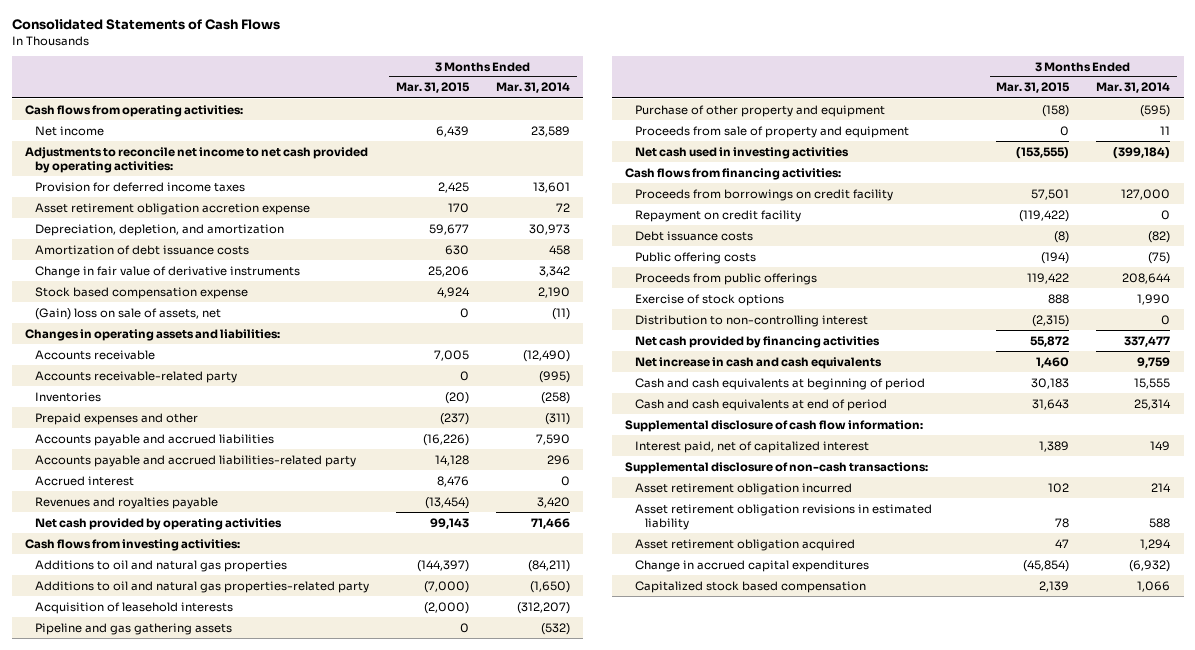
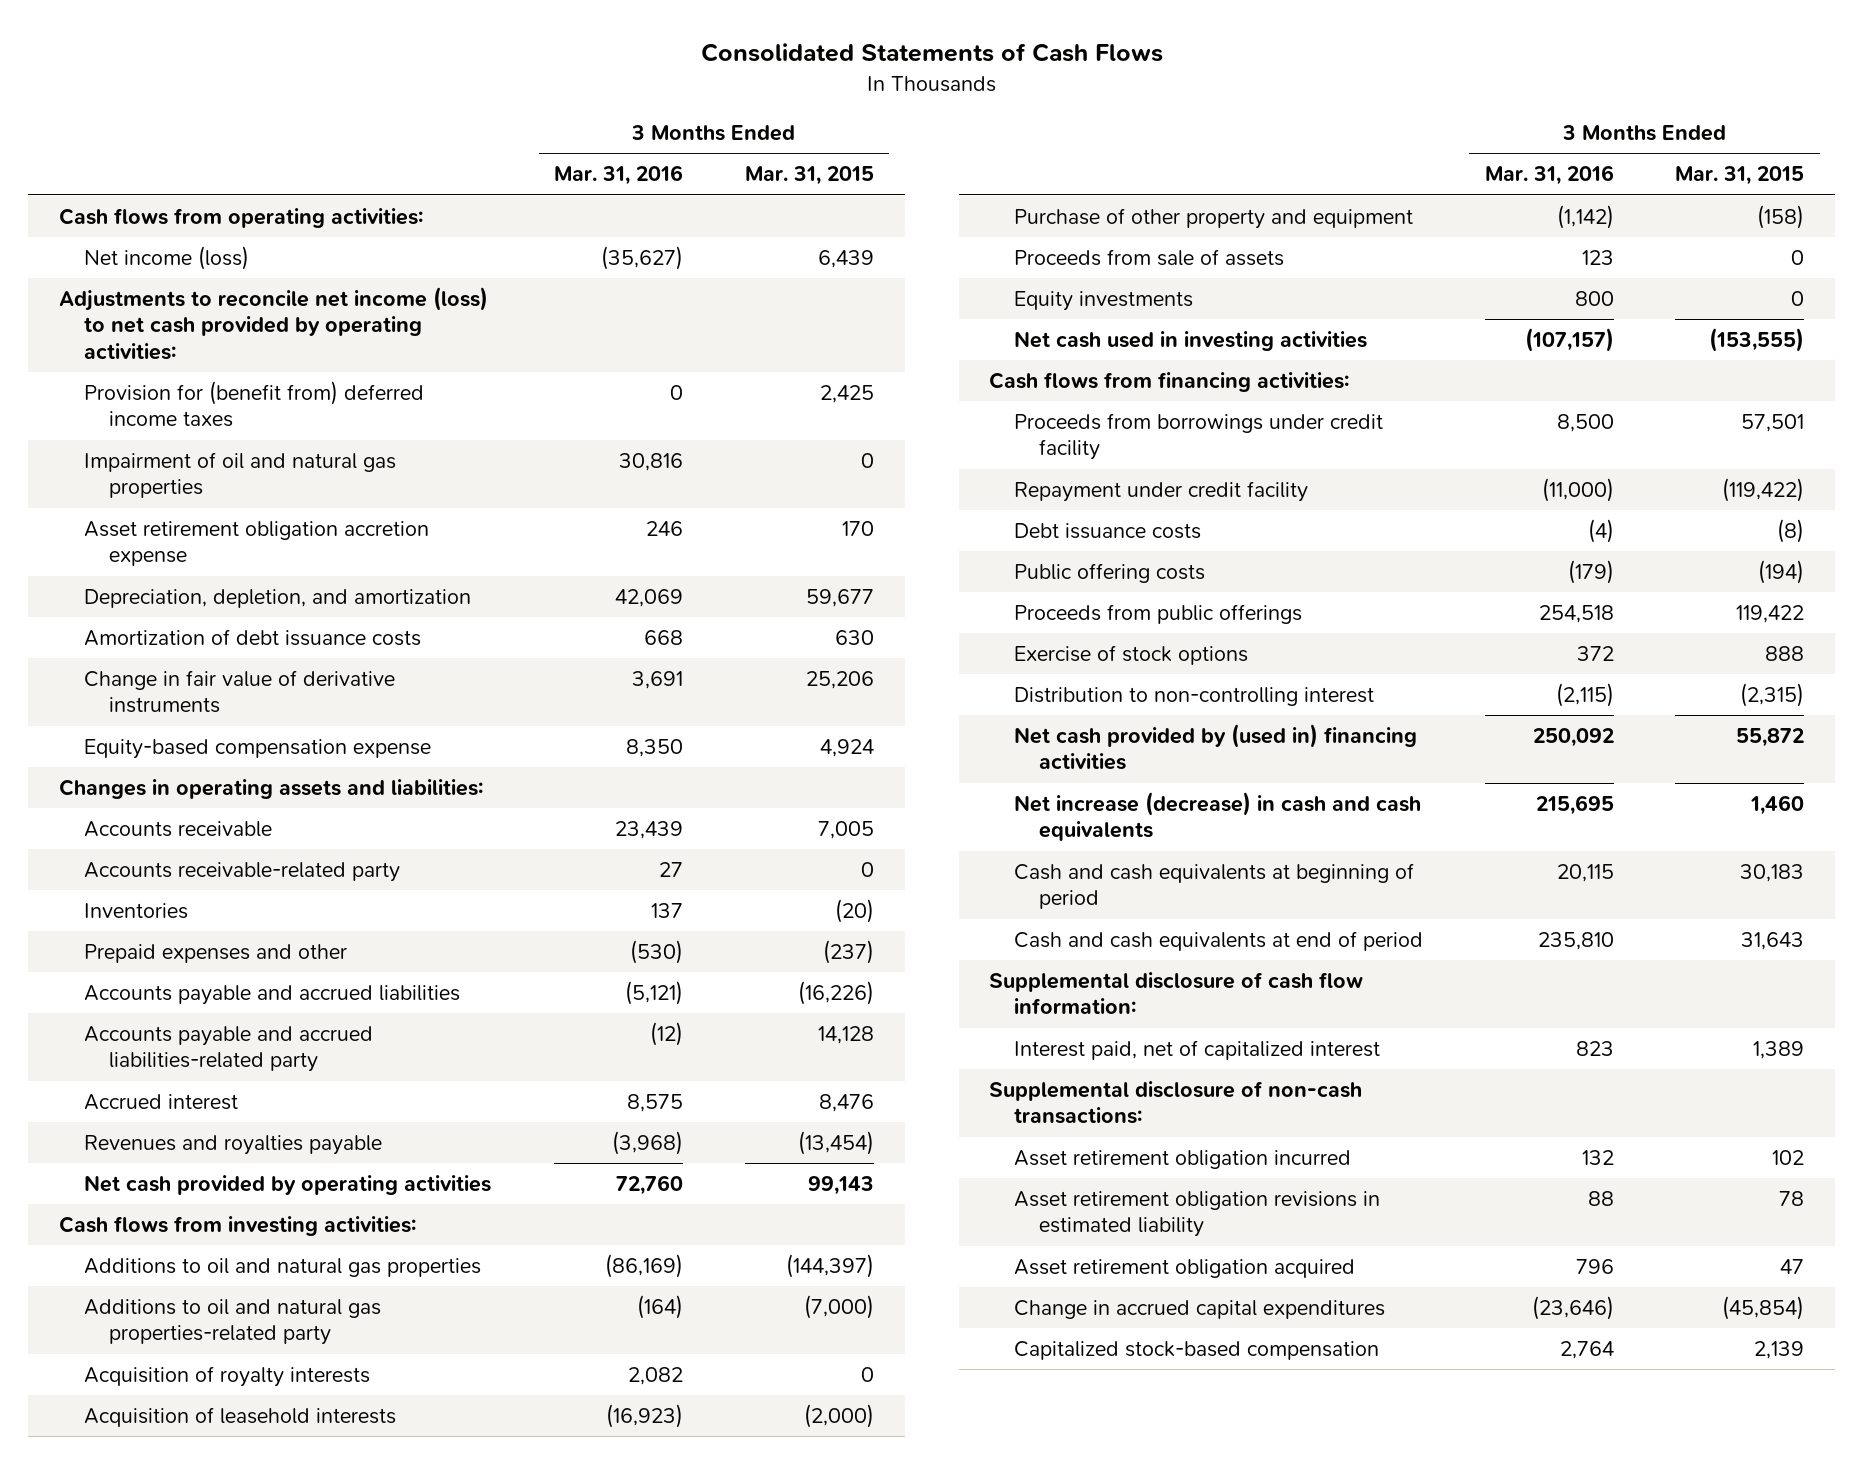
[495,82,570,94] Mar. 31, 2014 -> none
none -> [554,165,684,186] Mar. 31, 2016
[35,125,105,136] Net income -> [83,245,249,270] Net income (loss)
[25,146,369,173] Adjustments to reconcile net income to net cash provided by operating activities: -> [58,286,488,360] Adjustments to reconcile net income (loss) to net cash provided by operating activities:
[35,181,246,192] Provision for deferred income taxes -> [83,380,424,428] Provision for (benefit from) deferred income taxes
none -> [83,451,396,499] Impairment of oil and natural gas properties
[35,307,222,320] (Gain) loss on sale of assets, net -> none
[35,286,249,299] Stock based compensation expense -> [83,738,431,759] Equity-based compensation expense
none -> [83,1365,370,1387] Acquisition of royalty interests
[35,622,233,635] Pipeline and gas gathering assets -> none
[635,125,910,138] Proceeds from sale of property and equipment -> [1014,248,1285,266] Proceeds from sale of assets
none -> [1014,290,1194,311] Equity investments
[635,188,894,201] Proceeds from borrowings on credit facility -> [1014,412,1384,461] Proceeds from borrowings under credit facility
[635,209,802,222] Repayment on credit facility -> [1014,480,1309,502] Repayment under credit facility
[635,335,881,348] Net cash provided by financing activities -> [1014,723,1418,771] Net cash provided by (used in) financing activities
[635,356,883,369] Net increase in cash and cash equivalents -> [1014,791,1422,842] Net increase (decrease) in cash and cash equivalents
[635,580,867,593] Capitalized stock based compensation -> [1014,1340,1380,1360] Capitalized stock-based compensation

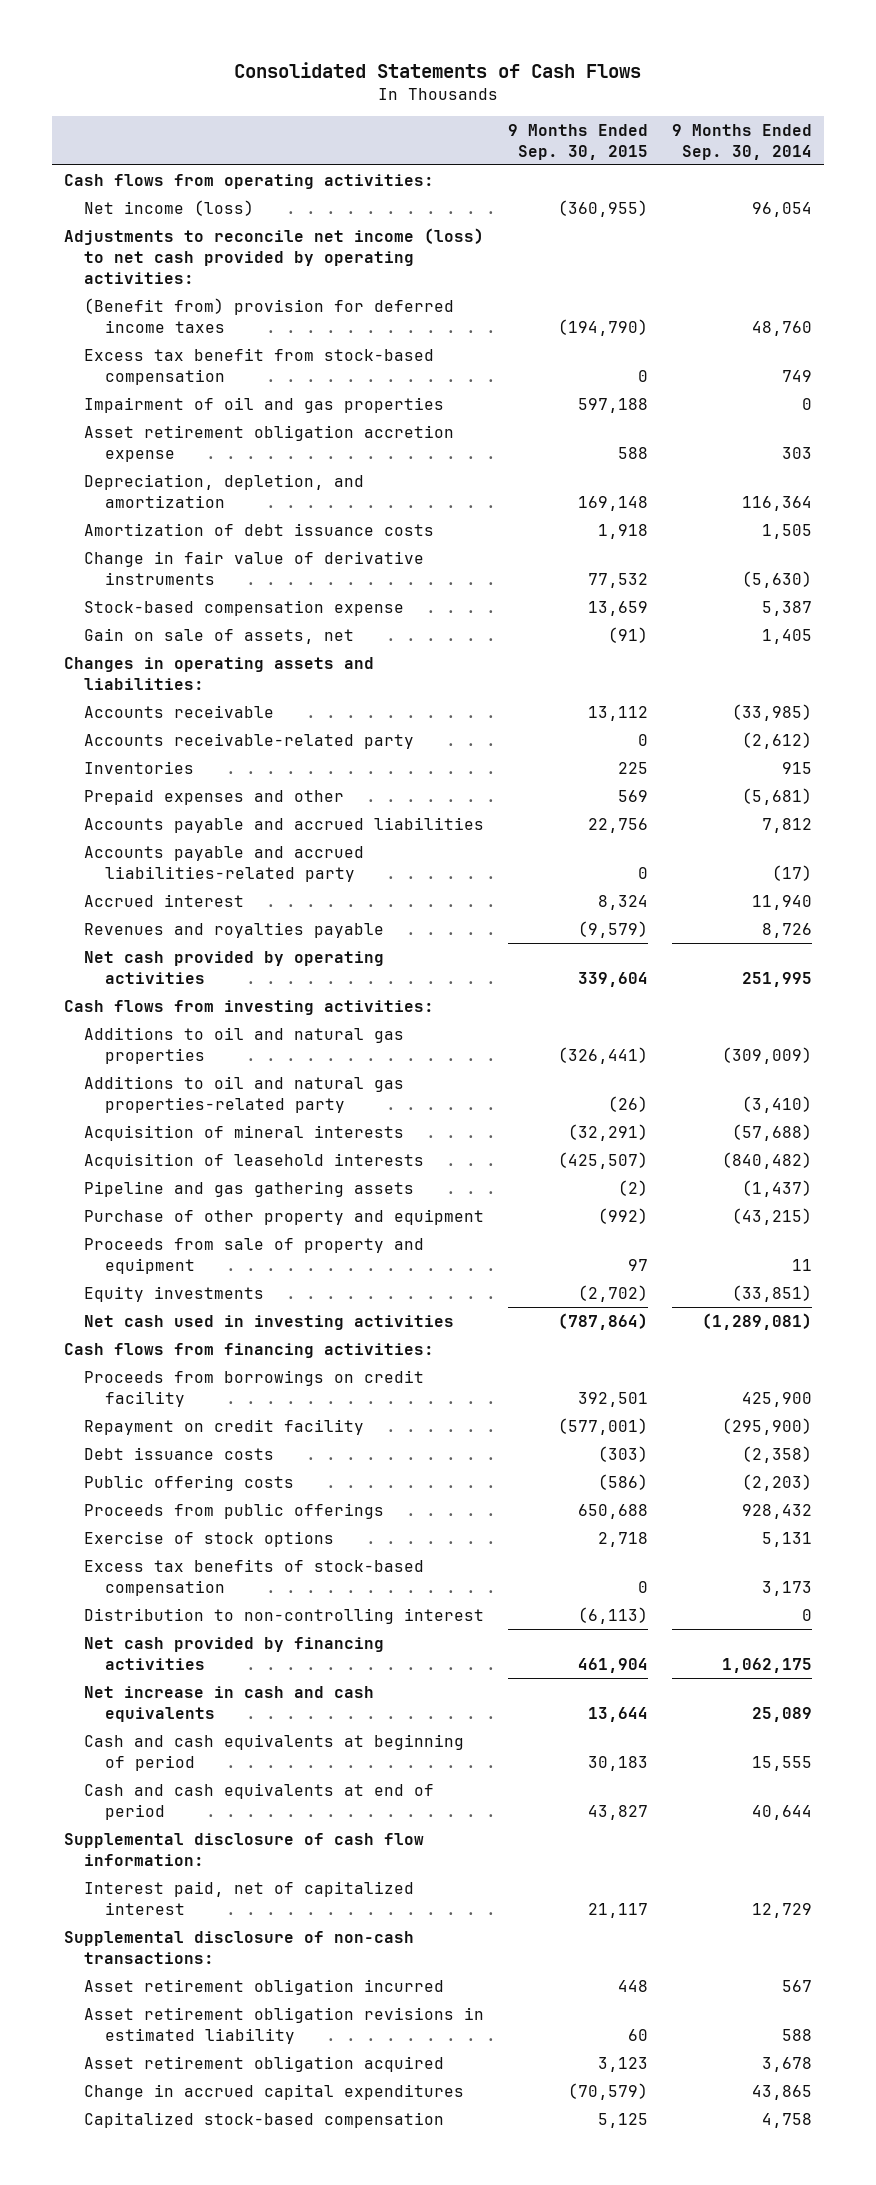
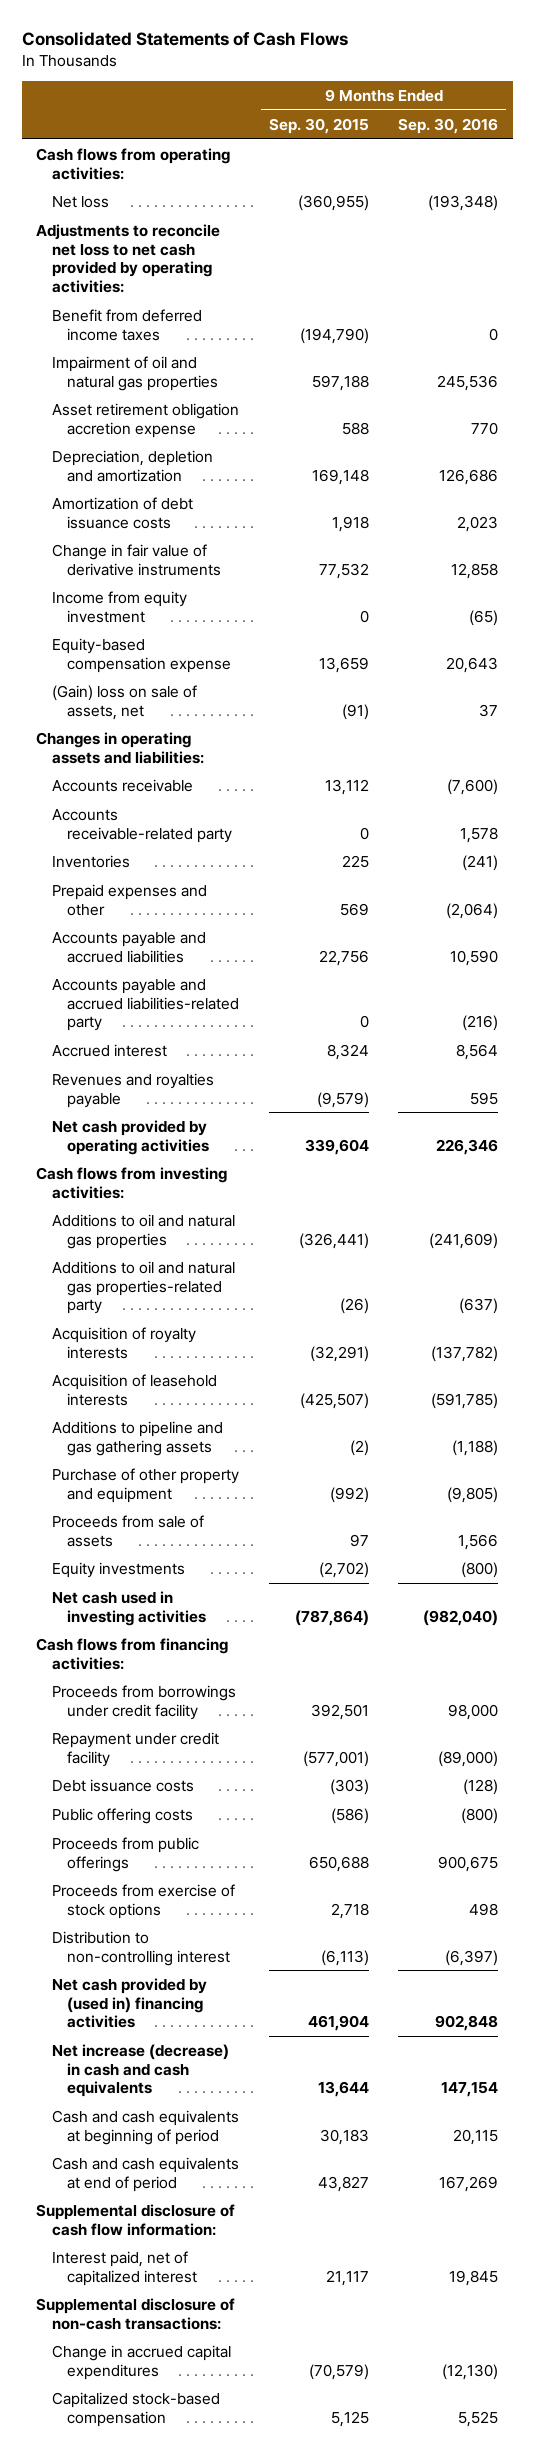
[671,123,812,160] 9 Months Ended Sep. 30, 2014 -> none
none -> [398,117,499,134] Sep. 30, 2016
[84,347,435,385] Excess tax benefit from stock-based compensation -> none
[84,199,255,216] Net income (loss) -> [51,195,109,208] Net loss
[64,227,485,285] Adjustments to reconcile net income (loss) to net cash provided by operating activities: -> [36,223,221,294] Adjustments to reconcile net loss to net cash provided by operating activities:
[84,297,455,333] (Benefit from) provision for deferred income taxes -> [51,308,202,341] Benefit from deferred income taxes
[84,396,445,413] Impairment of oil and gas properties -> [51,355,218,391] Impairment of oil and natural gas properties
[84,473,365,508] Depreciation, depletion, and amortization -> [51,449,213,482] Depreciation, depletion and amortization
none -> [51,590,187,623] Income from equity investment
[84,599,405,616] Stock-based compensation expense -> [51,637,231,673] Equity-based compensation expense
[84,627,355,644] Gain on sale of assets, net -> [51,684,197,720] (Gain) loss on sale of assets, net
[84,1124,405,1141] Acquisition of mineral interests -> [51,1326,196,1359] Acquisition of royalty interests
[84,1180,415,1197] Pipeline and gas gathering assets -> [51,1420,223,1456] Additions to pipeline and gas gathering assets
[84,1237,425,1274] Proceeds from sale of property and equipment -> [51,1514,204,1547] Proceeds from sale of assets
[84,1369,425,1407] Proceeds from borrowings on credit facility -> [51,1684,236,1720] Proceeds from borrowings under credit facility
[84,1418,365,1435] Repayment on credit facility -> [51,1731,219,1767] Repayment under credit facility
[84,1558,425,1596] Excess tax benefits of stock-based compensation -> none
[84,1530,335,1547] Exercise of stock options -> [51,1883,235,1919] Proceeds from exercise of stock options
[84,1636,385,1670] Net cash provided by financing activities -> [51,1977,207,2029] Net cash provided by (used in) financing activities
[84,1685,375,1722] Net increase in cash and cash equivalents -> [51,2043,229,2098] Net increase (decrease) in cash and cash equivalents
[84,1978,445,1995] Asset retirement obligation incurred -> none
[84,2006,485,2044] Asset retirement obligation revisions in estimated liability -> none
[84,2055,445,2072] Asset retirement obligation acquired -> none

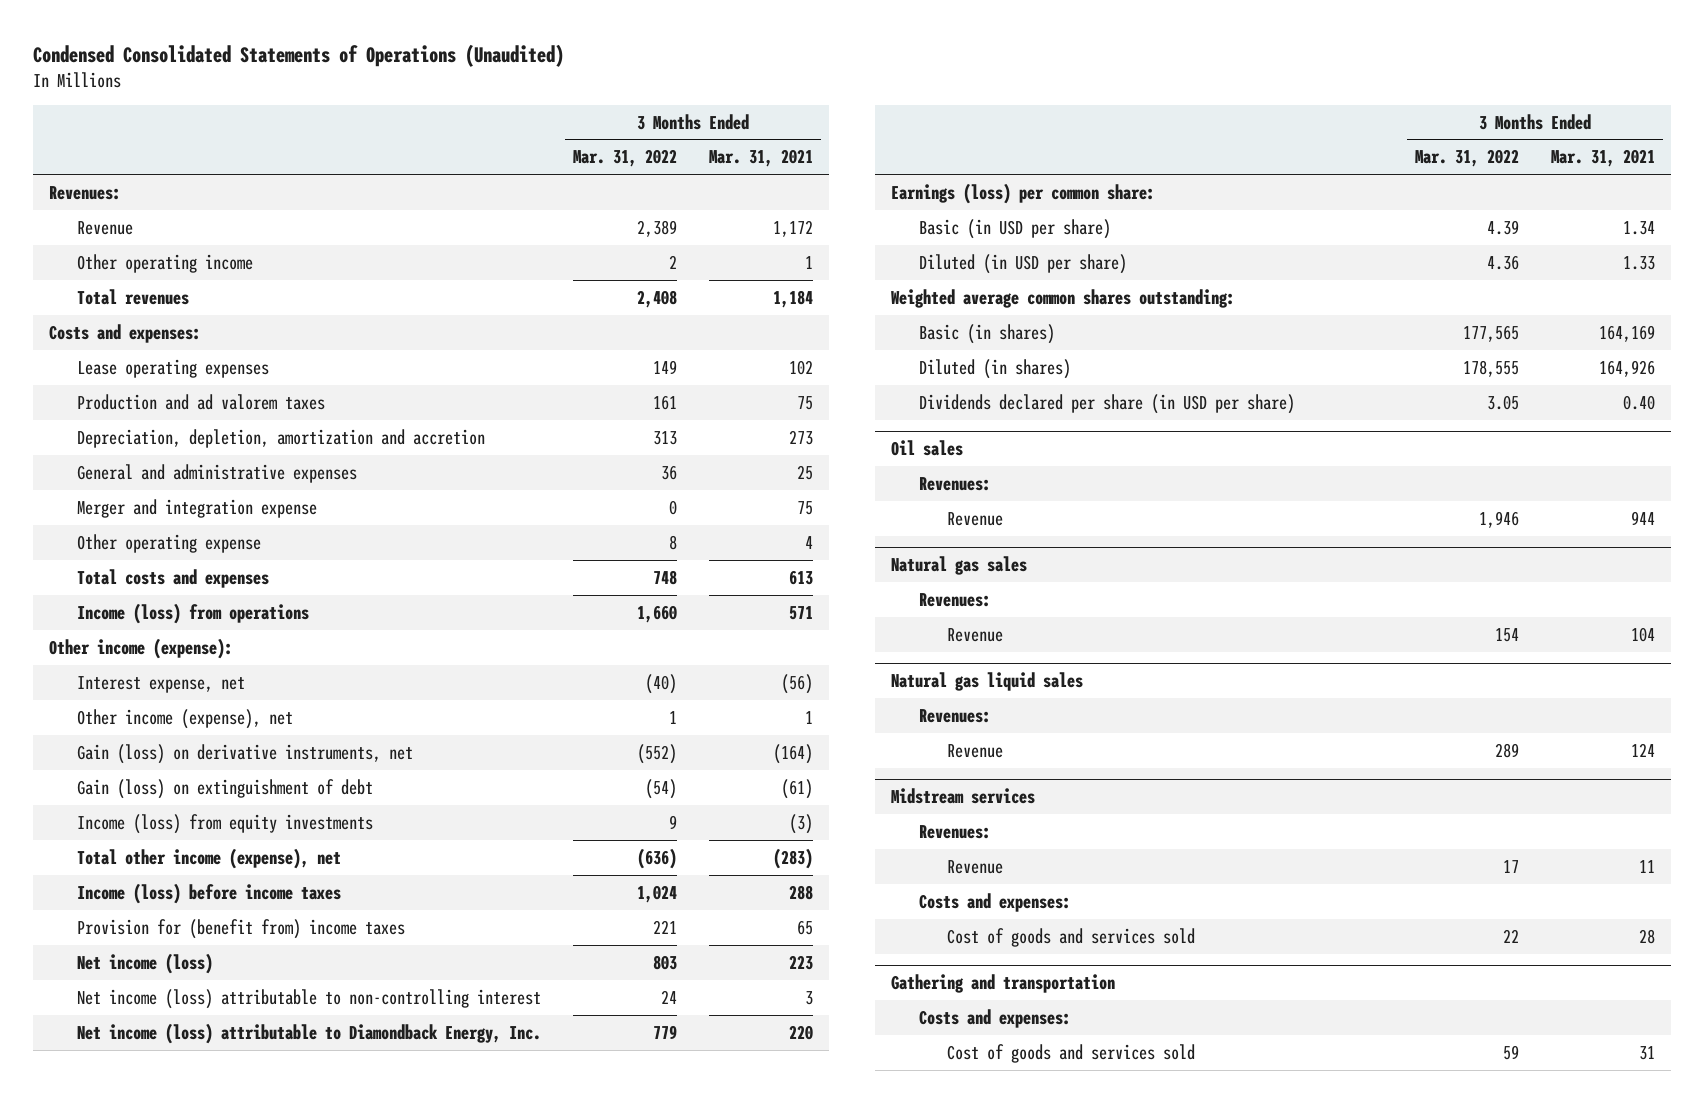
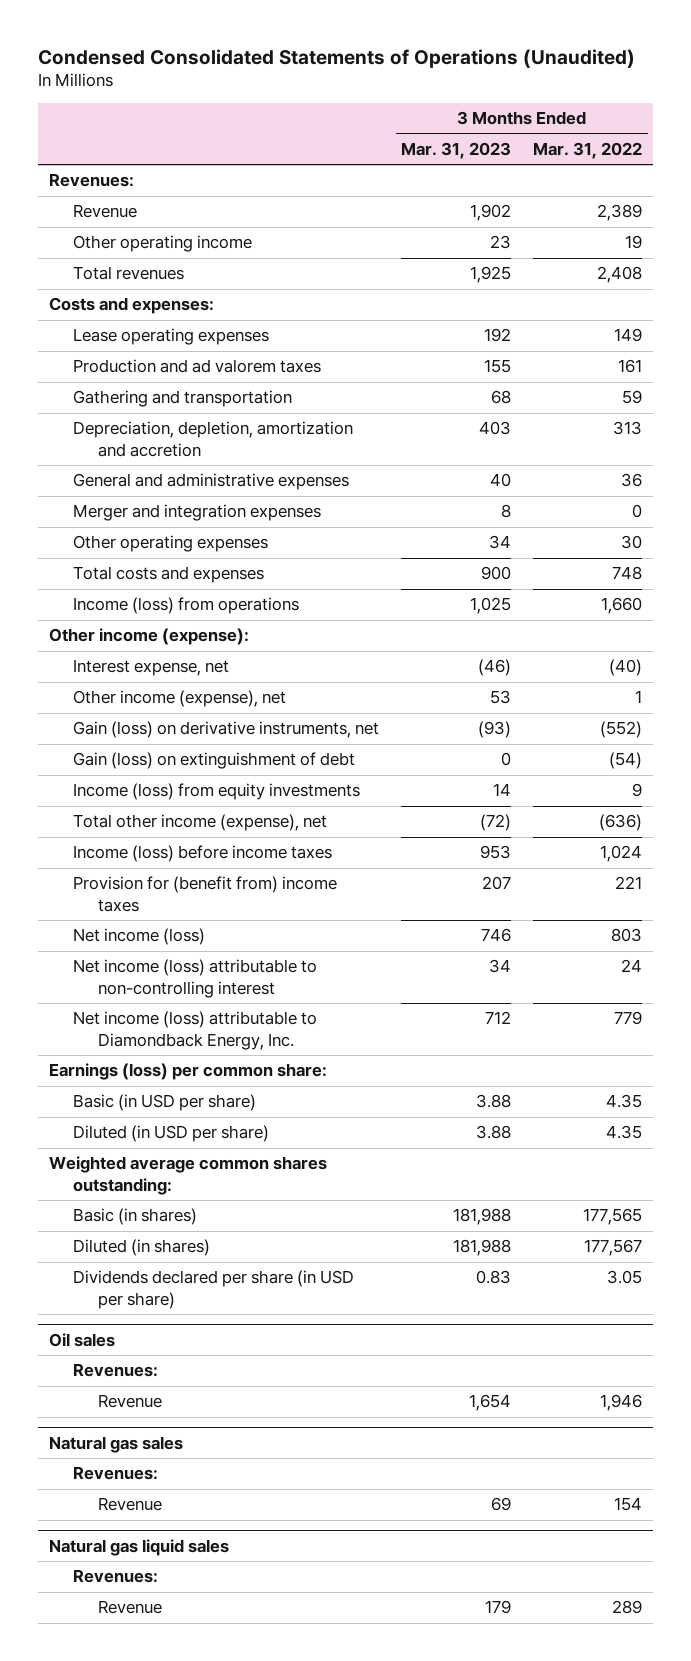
[709,149,814,168] Mar. 31, 2021 -> none
none -> [401,142,512,160] Mar. 31, 2023
[669,254,678,269] 2 -> [625,235,643,250] 19
none -> [73,390,293,408] Gathering and transportation
[77,498,318,518] Merger and integration expense -> [73,504,322,522] Merger and integration expenses
[77,533,262,553] Other operating expense -> [73,535,269,553] Other operating expenses
[669,534,678,550] 8 -> [621,535,643,550] 30
[1486,219,1519,235] 4.39 -> [606,1094,643,1109] 4.35
[1486,254,1519,270] 4.36 -> [606,1125,643,1140] 4.35
[1462,359,1519,377] 178,555 -> [584,1239,643,1257] 177,567
[890,788,1035,805] Midstream services -> none
[918,824,991,839] Revenues: -> none
[946,859,1003,874] Revenue -> none
[918,892,1071,912] Costs and expenses: -> none
[946,927,1195,947] Cost of goods and services sold -> none
[890,974,1115,994] Gathering and transportation -> none
[918,1008,1071,1028] Costs and expenses: -> none
[946,1043,1195,1063] Cost of goods and services sold -> none

